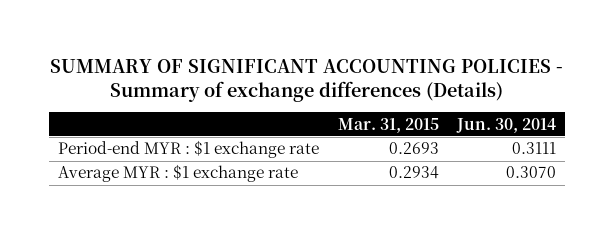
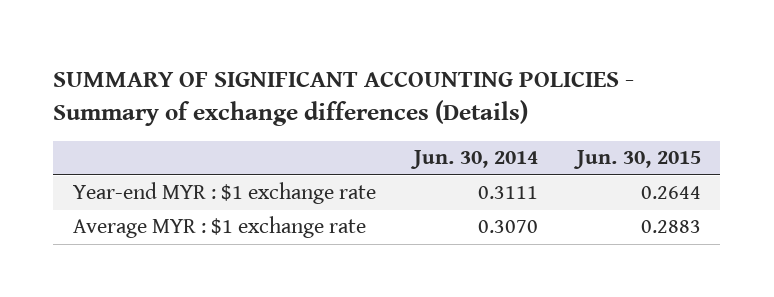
[337,117,439,133] Mar. 31, 2015 -> none
none -> [573,150,702,170] Jun. 30, 2015
[58,140,320,159] Period-end MYR : $1 exchange rate -> [72,182,376,205] Year-end MYR : $1 exchange rate

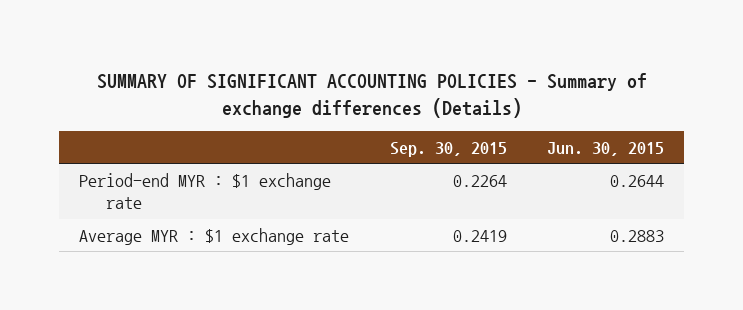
[410,150,539,170] Jun. 30, 2014 -> none
none -> [389,142,507,158] Sep. 30, 2015
[72,182,376,205] Year-end MYR : $1 exchange rate -> [79,172,332,210] Period-end MYR : $1 exchange rate

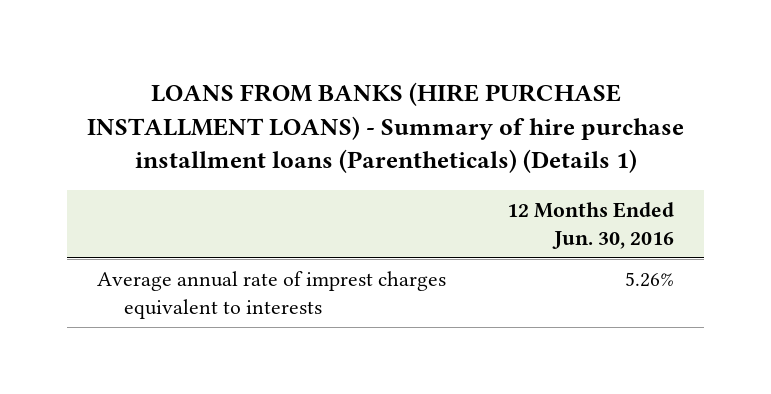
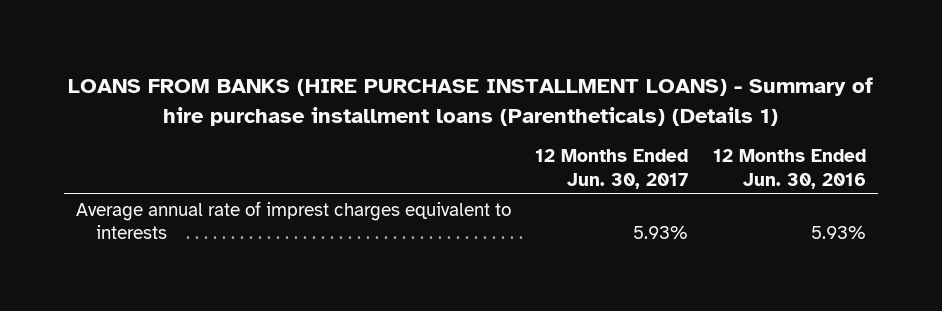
none -> [535,149,689,189] 12 Months Ended Jun. 30, 2017
[624,271,674,287] 5.26% -> [810,226,866,240] 5.93%

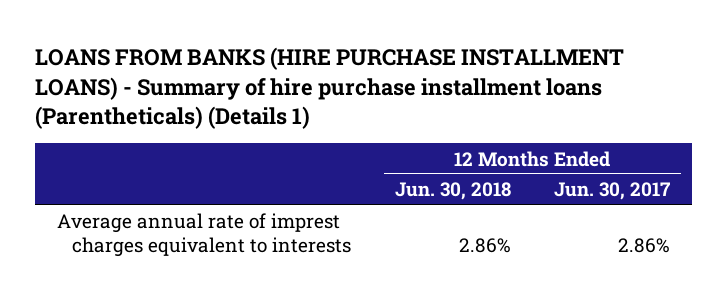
[712,149,866,189] 12 Months Ended Jun. 30, 2016 -> none
none -> [394,182,511,201] Jun. 30, 2018
[633,226,689,240] 5.93% -> [618,237,671,253] 2.86%

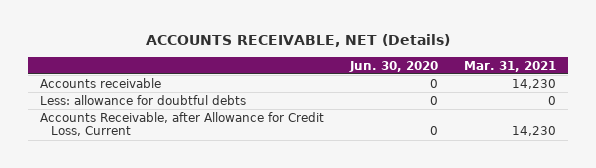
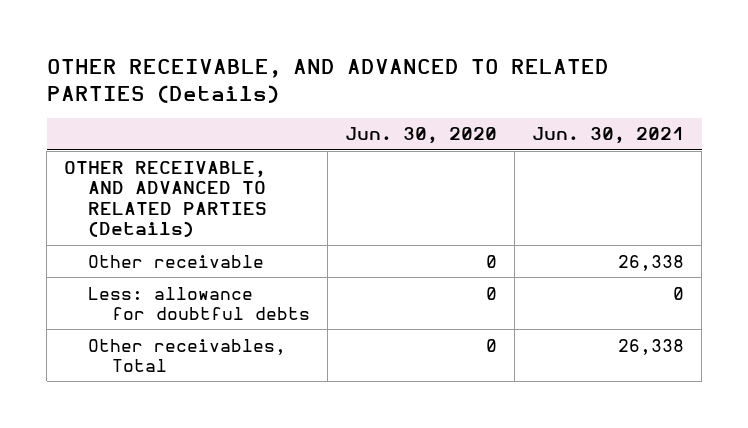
[145,34,450,48] ACCOUNTS RECEIVABLE, NET (Details) -> [46,58,609,103] OTHER RECEIVABLE, AND ADVANCED TO RELATED PARTIES (Details)
[463,60,556,72] Mar. 31, 2021 -> none
none -> [532,127,685,145] Jun. 30, 2021
none -> [64,160,268,238] OTHER RECEIVABLE, AND ADVANCED TO RELATED PARTIES (Details)
[40,77,162,88] Accounts receivable -> [88,254,265,268] Other receivable
[40,111,325,137] Accounts Receivable, after Allowance for Credit Loss, Current -> [88,338,287,373] Other receivables, Total

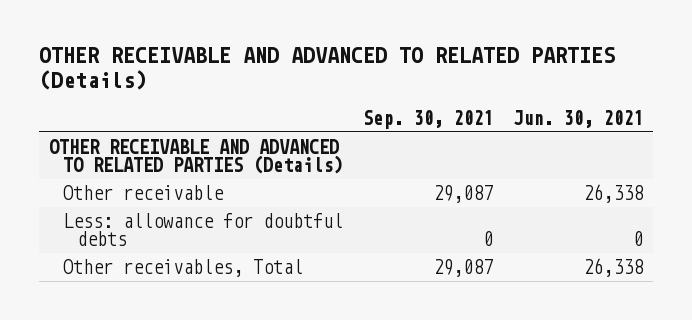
[46,58,609,103] OTHER RECEIVABLE, AND ADVANCED TO RELATED PARTIES (Details) -> [38,47,615,90] OTHER RECEIVABLE AND ADVANCED TO RELATED PARTIES (Details)
[345,127,498,145] Jun. 30, 2020 -> none
none -> [363,109,494,129] Sep. 30, 2021
[64,160,268,238] OTHER RECEIVABLE, AND ADVANCED TO RELATED PARTIES (Details) -> [48,139,344,175] OTHER RECEIVABLE AND ADVANCED TO RELATED PARTIES (Details)

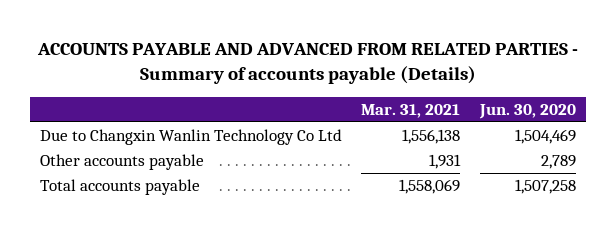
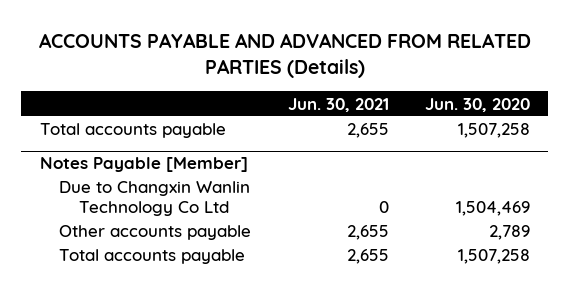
[36,43,578,85] ACCOUNTS PAYABLE AND ADVANCED FROM RELATED PARTIES - Summary of accounts payable (Details) -> [38,32,531,79] ACCOUNTS PAYABLE AND ADVANCED FROM RELATED PARTIES (Details)
[361,103,461,118] Mar. 31, 2021 -> none
none -> [287,97,389,112] Jun. 30, 2021
none -> [39,123,226,139] Total accounts payable
none -> [39,157,248,173] Notes Payable [Member]

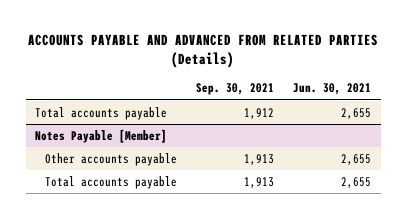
[425,97,531,112] Jun. 30, 2020 -> none
none -> [195,83,274,96] Sep. 30, 2021
[59,181,251,217] Due to Changxin Wanlin Technology Co Ltd -> none

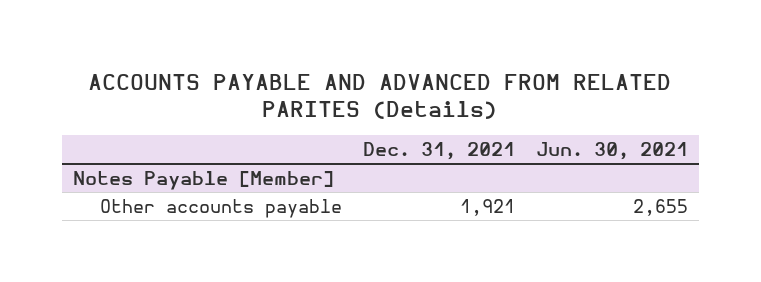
[28,34,379,69] ACCOUNTS PAYABLE AND ADVANCED FROM RELATED PARTIES (Details) -> [88,73,672,120] ACCOUNTS PAYABLE AND ADVANCED FROM RELATED PARITES (Details)
[195,83,274,96] Sep. 30, 2021 -> none
none -> [363,141,516,160] Dec. 31, 2021
[35,106,168,120] Total accounts payable -> none
[44,175,177,189] Total accounts payable -> none

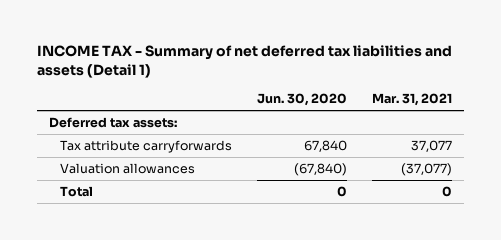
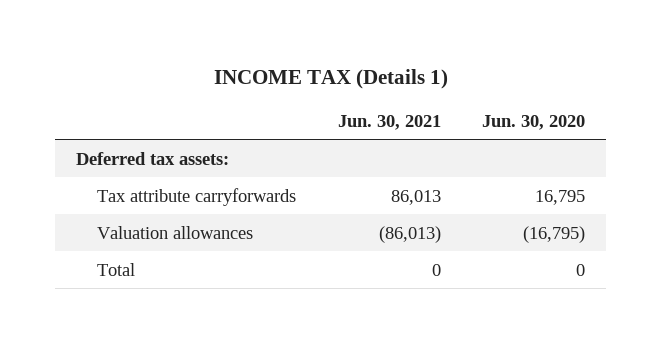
[36,44,452,78] INCOME TAX - Summary of net deferred tax liabilities and assets (Detail 1) -> [213,68,448,89] INCOME TAX (Details 1)
[371,93,452,107] Mar. 31, 2021 -> none
none -> [337,114,441,130] Jun. 30, 2021
[304,139,348,152] 67,840 -> [535,189,586,205] 16,795
[294,162,348,176] (67,840) -> [523,225,586,243] (16,795)

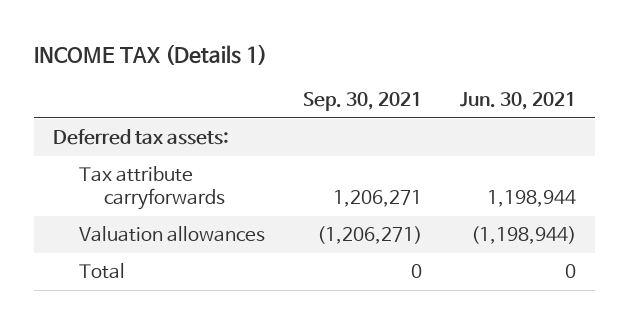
[482,114,586,130] Jun. 30, 2020 -> none
none -> [303,91,423,111] Sep. 30, 2021
[390,189,441,205] 86,013 -> [487,189,577,207] 1,198,944
[378,225,441,243] (86,013) -> [471,226,577,245] (1,198,944)

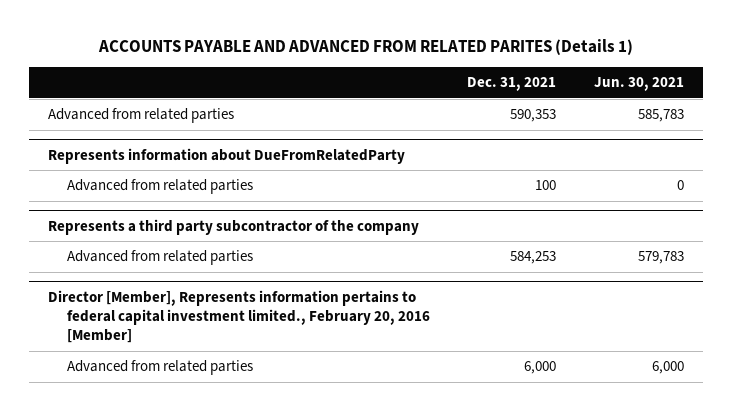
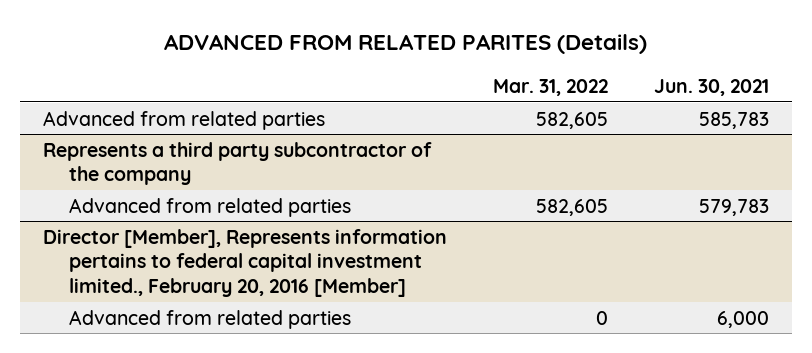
[98,39,634,56] ACCOUNTS PAYABLE AND ADVANCED FROM RELATED PARITES (Details 1) -> [164,34,648,55] ADVANCED FROM RELATED PARITES (Details)
[467,77,557,92] Dec. 31, 2021 -> none
none -> [493,78,609,96] Mar. 31, 2022
[48,147,406,164] Represents information about DueFromRelatedParty -> none
[66,179,253,195] Advanced from related parties -> none

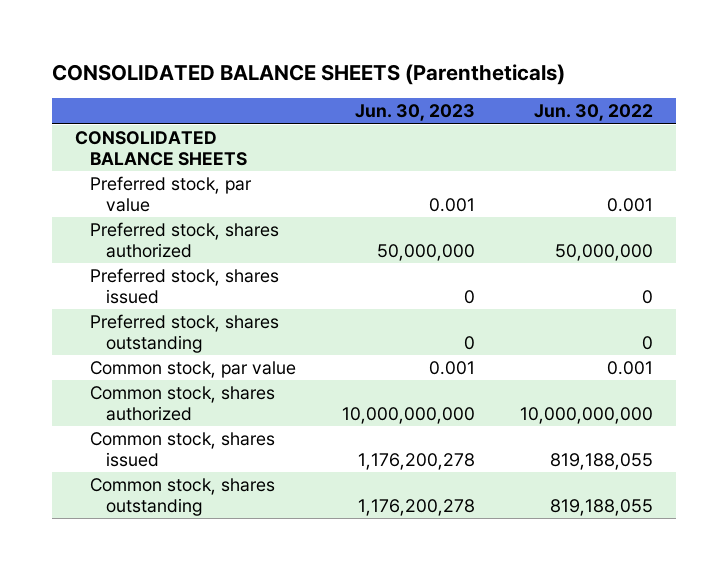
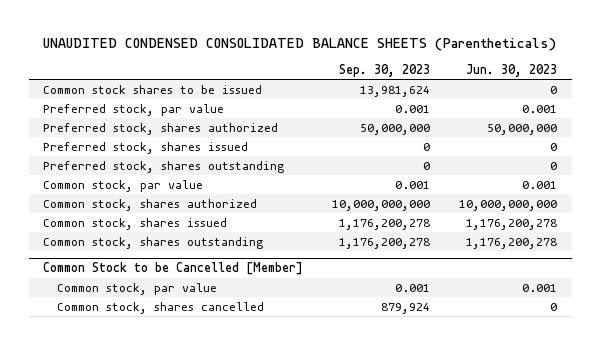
[51,64,565,86] CONSOLIDATED BALANCE SHEETS (Parentheticals) -> [43,37,557,51] UNAUDITED CONDENSED CONSOLIDATED BALANCE SHEETS (Parentheticals)
[534,104,654,122] Jun. 30, 2022 -> none
none -> [339,64,431,78] Sep. 30, 2023
[74,131,248,167] CONSOLIDATED BALANCE SHEETS -> none
none -> [43,84,263,94] Common stock shares to be issued
none -> [43,262,304,276] Common Stock to be Cancelled [Member]
none -> [57,282,218,295] Common stock, par value
none -> [57,301,265,314] Common stock, shares cancelled

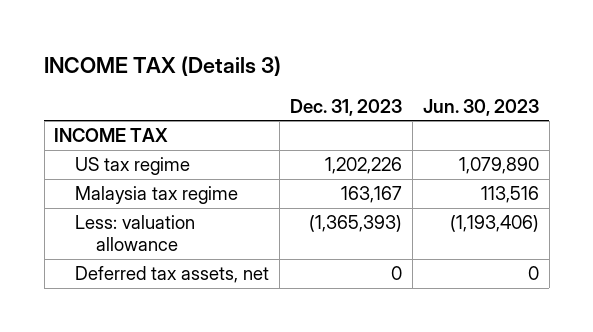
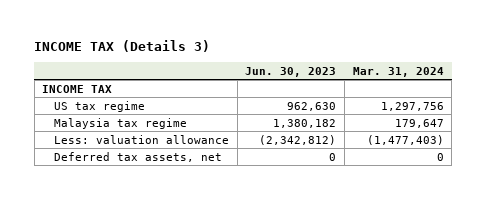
[289,98,402,116] Dec. 31, 2023 -> none
none -> [352,66,444,77] Mar. 31, 2024
[458,157,539,175] 1,079,890 -> [287,101,337,111] 962,630
[480,186,539,204] 113,516 -> [273,118,337,128] 1,380,182
[449,215,539,233] (1,193,406) -> [259,134,337,145] (2,342,812)

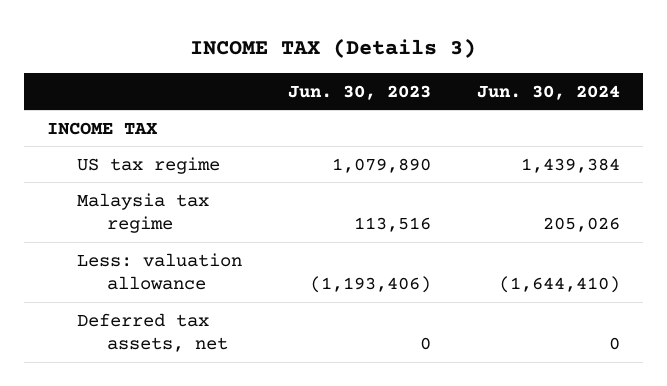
[352,66,444,77] Mar. 31, 2024 -> none
none -> [476,84,620,100] Jun. 30, 2024
[287,101,337,111] 962,630 -> [332,157,432,173] 1,079,890
[273,118,337,128] 1,380,182 -> [354,217,432,233] 113,516
[259,134,337,145] (2,342,812) -> [310,276,432,294] (1,193,406)

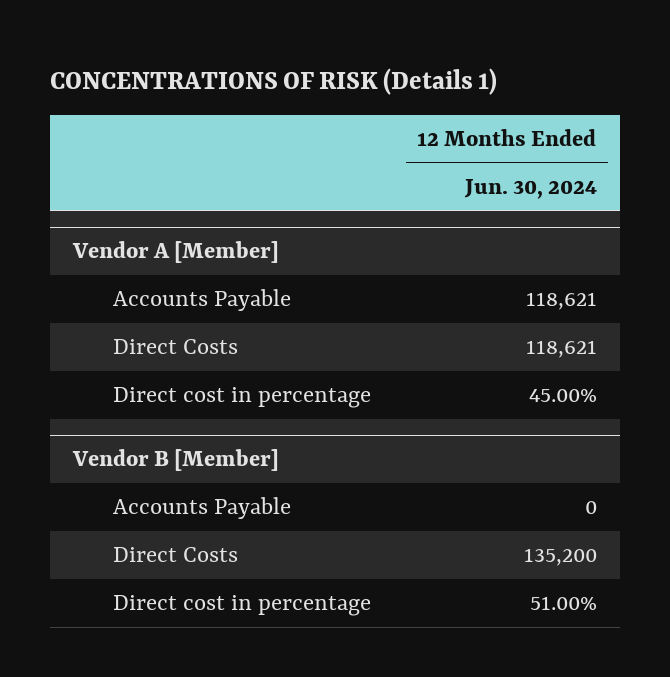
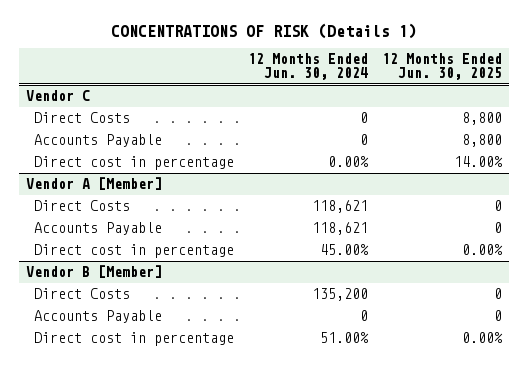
none -> [381,53,502,80] 12 Months Ended Jun. 30, 2025
none -> [26,90,91,102] Vendor C
none -> [34,112,131,124] Direct Costs
none -> [34,134,163,148] Accounts Payable
none -> [34,156,235,171] Direct cost in percentage
[112,289,291,312] Accounts Payable -> [34,222,163,236] Accounts Payable
[112,497,291,520] Accounts Payable -> [34,310,163,324] Accounts Payable

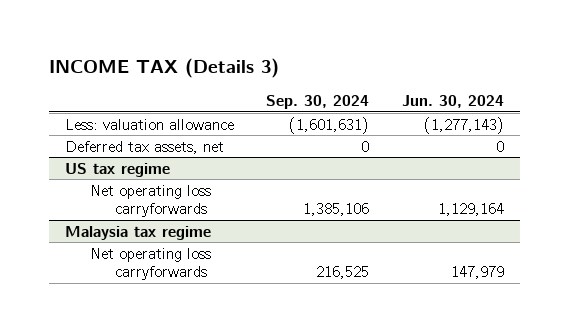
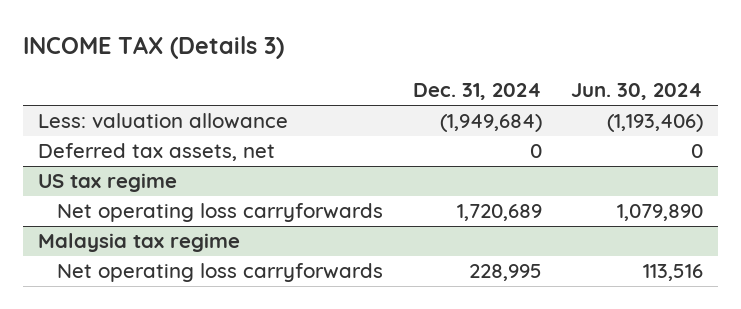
[266,94,370,109] Sep. 30, 2024 -> none
none -> [412,83,542,101] Dec. 31, 2024
[423,116,504,134] (1,277,143) -> [607,114,704,133] (1,193,406)
[437,203,504,217] 1,129,164 -> [617,204,704,222] 1,079,890
[450,266,504,280] 147,979 -> [643,264,704,282] 113,516

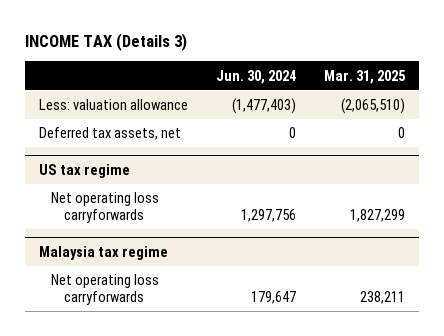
[412,83,542,101] Dec. 31, 2024 -> none
none -> [323,69,406,84] Mar. 31, 2025
[607,114,704,133] (1,193,406) -> [231,98,296,115] (1,477,403)
[617,204,704,222] 1,079,890 -> [240,209,296,223] 1,297,756
[643,264,704,282] 113,516 -> [250,291,296,305] 179,647

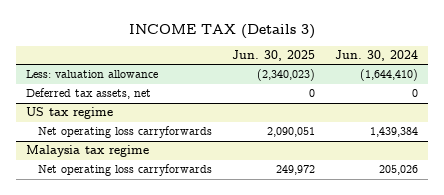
[323,69,406,84] Mar. 31, 2025 -> none
none -> [231,49,315,61] Jun. 30, 2025
[231,98,296,115] (1,477,403) -> [360,69,419,82] (1,644,410)
[240,209,296,223] 1,297,756 -> [370,127,419,138] 1,439,384
[250,291,296,305] 179,647 -> [379,165,419,176] 205,026

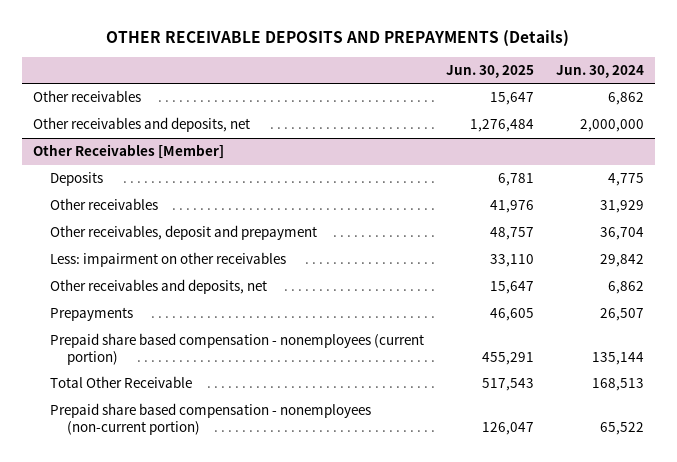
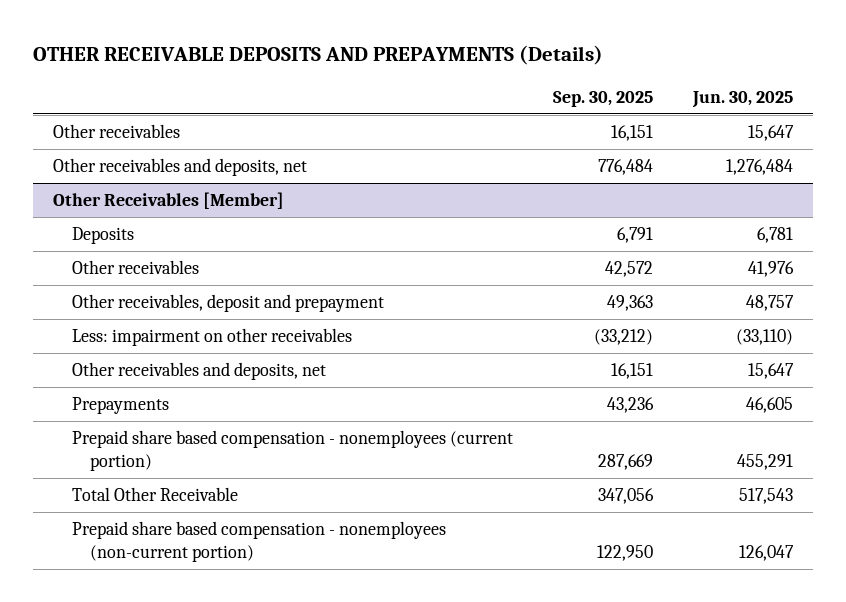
[555,64,644,78] Jun. 30, 2024 -> none
none -> [552,90,653,107] Sep. 30, 2025
[489,254,534,268] 33,110 -> [735,329,793,346] (33,110)

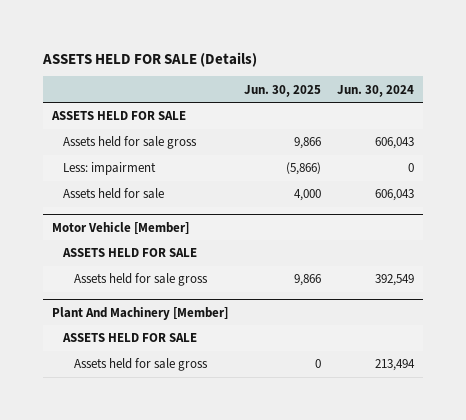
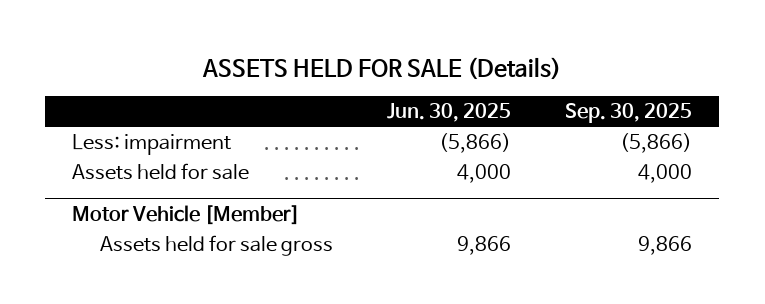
[337,84,415,97] Jun. 30, 2024 -> none
none -> [565,103,693,124] Sep. 30, 2025
[50,111,186,121] ASSETS HELD FOR SALE -> none
[62,136,197,150] Assets held for sale gross -> none
[61,248,197,258] ASSETS HELD FOR SALE -> none
[51,306,228,320] Plant And Machinery [Member] -> none
[61,333,197,343] ASSETS HELD FOR SALE -> none
[73,358,208,372] Assets held for sale gross -> none

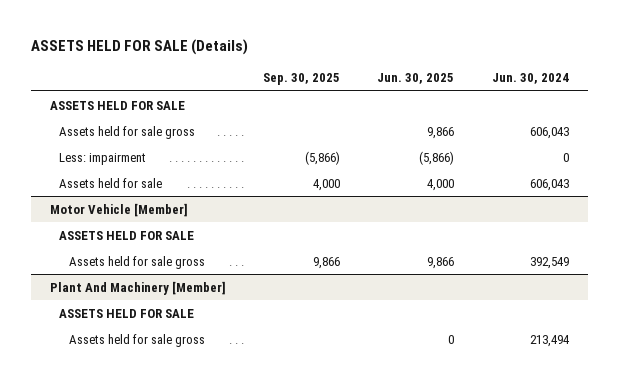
none -> [491,73,569,85] Jun. 30, 2024
none -> [49,100,185,110] ASSETS HELD FOR SALE
none -> [59,125,196,139] Assets held for sale gross
none -> [59,230,195,240] ASSETS HELD FOR SALE
none -> [49,280,226,295] Plant And Machinery [Member]
none -> [59,308,195,318] ASSETS HELD FOR SALE
none -> [68,333,205,347] Assets held for sale gross

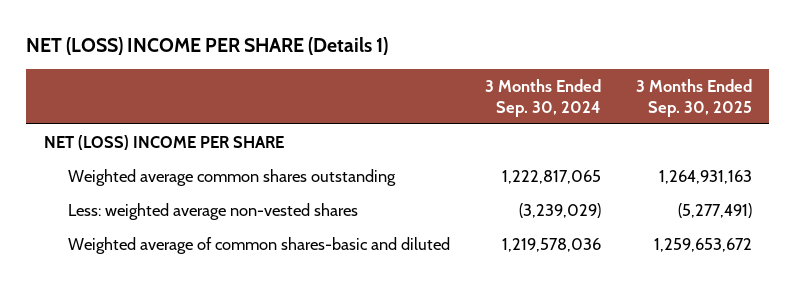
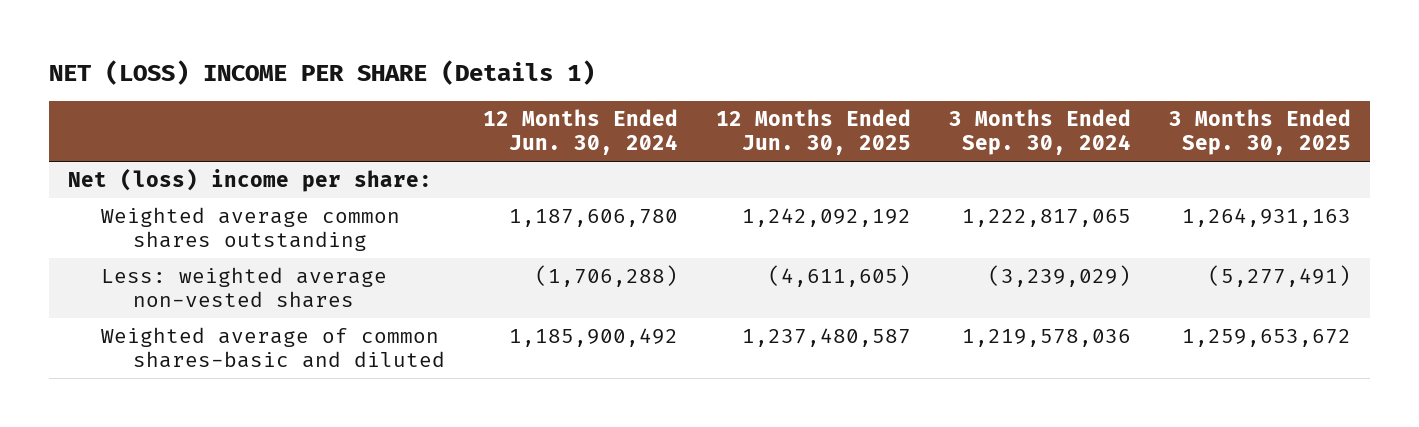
none -> [482,109,678,156] 12 Months Ended Jun. 30, 2024
none -> [715,109,911,156] 12 Months Ended Jun. 30, 2025
[43,134,284,150] NET (LOSS) INCOME PER SHARE -> [68,168,433,193] Net (loss) income per share:

